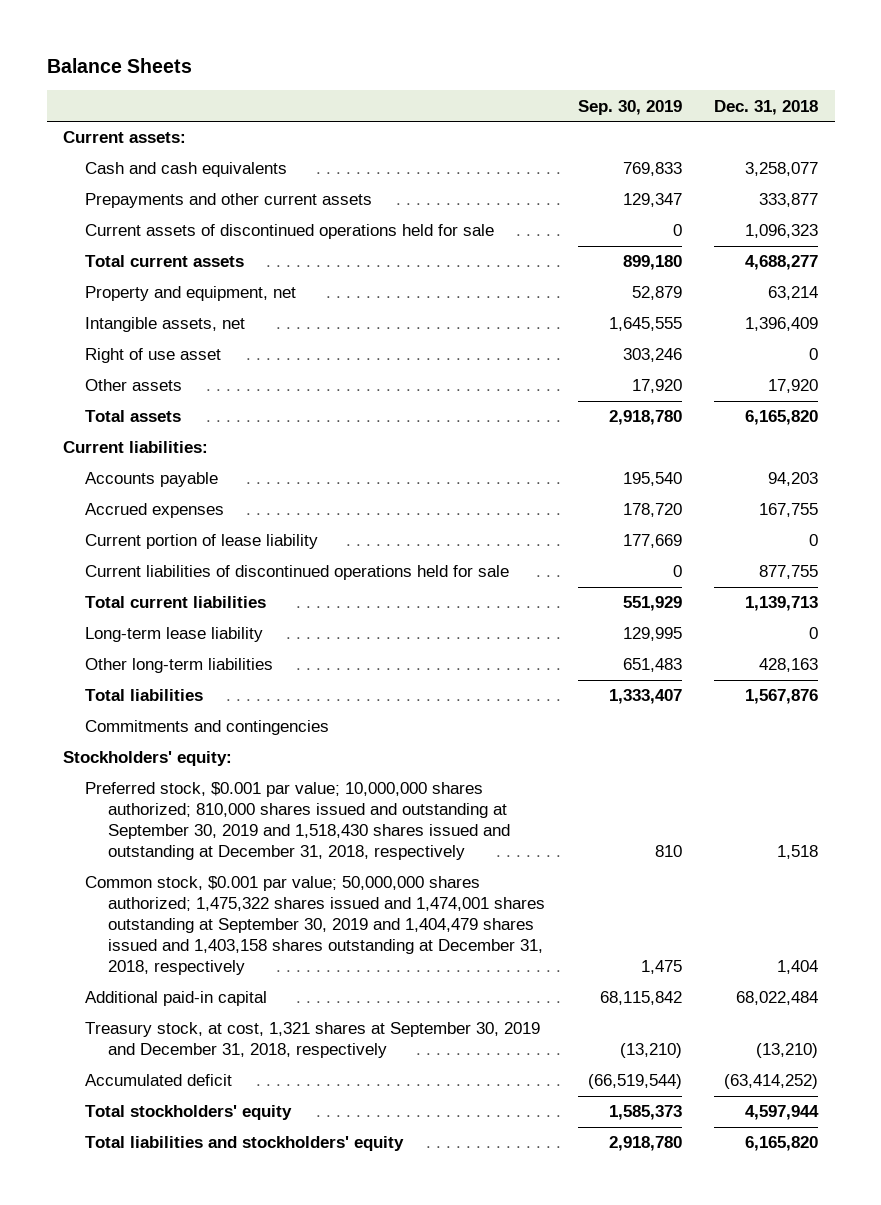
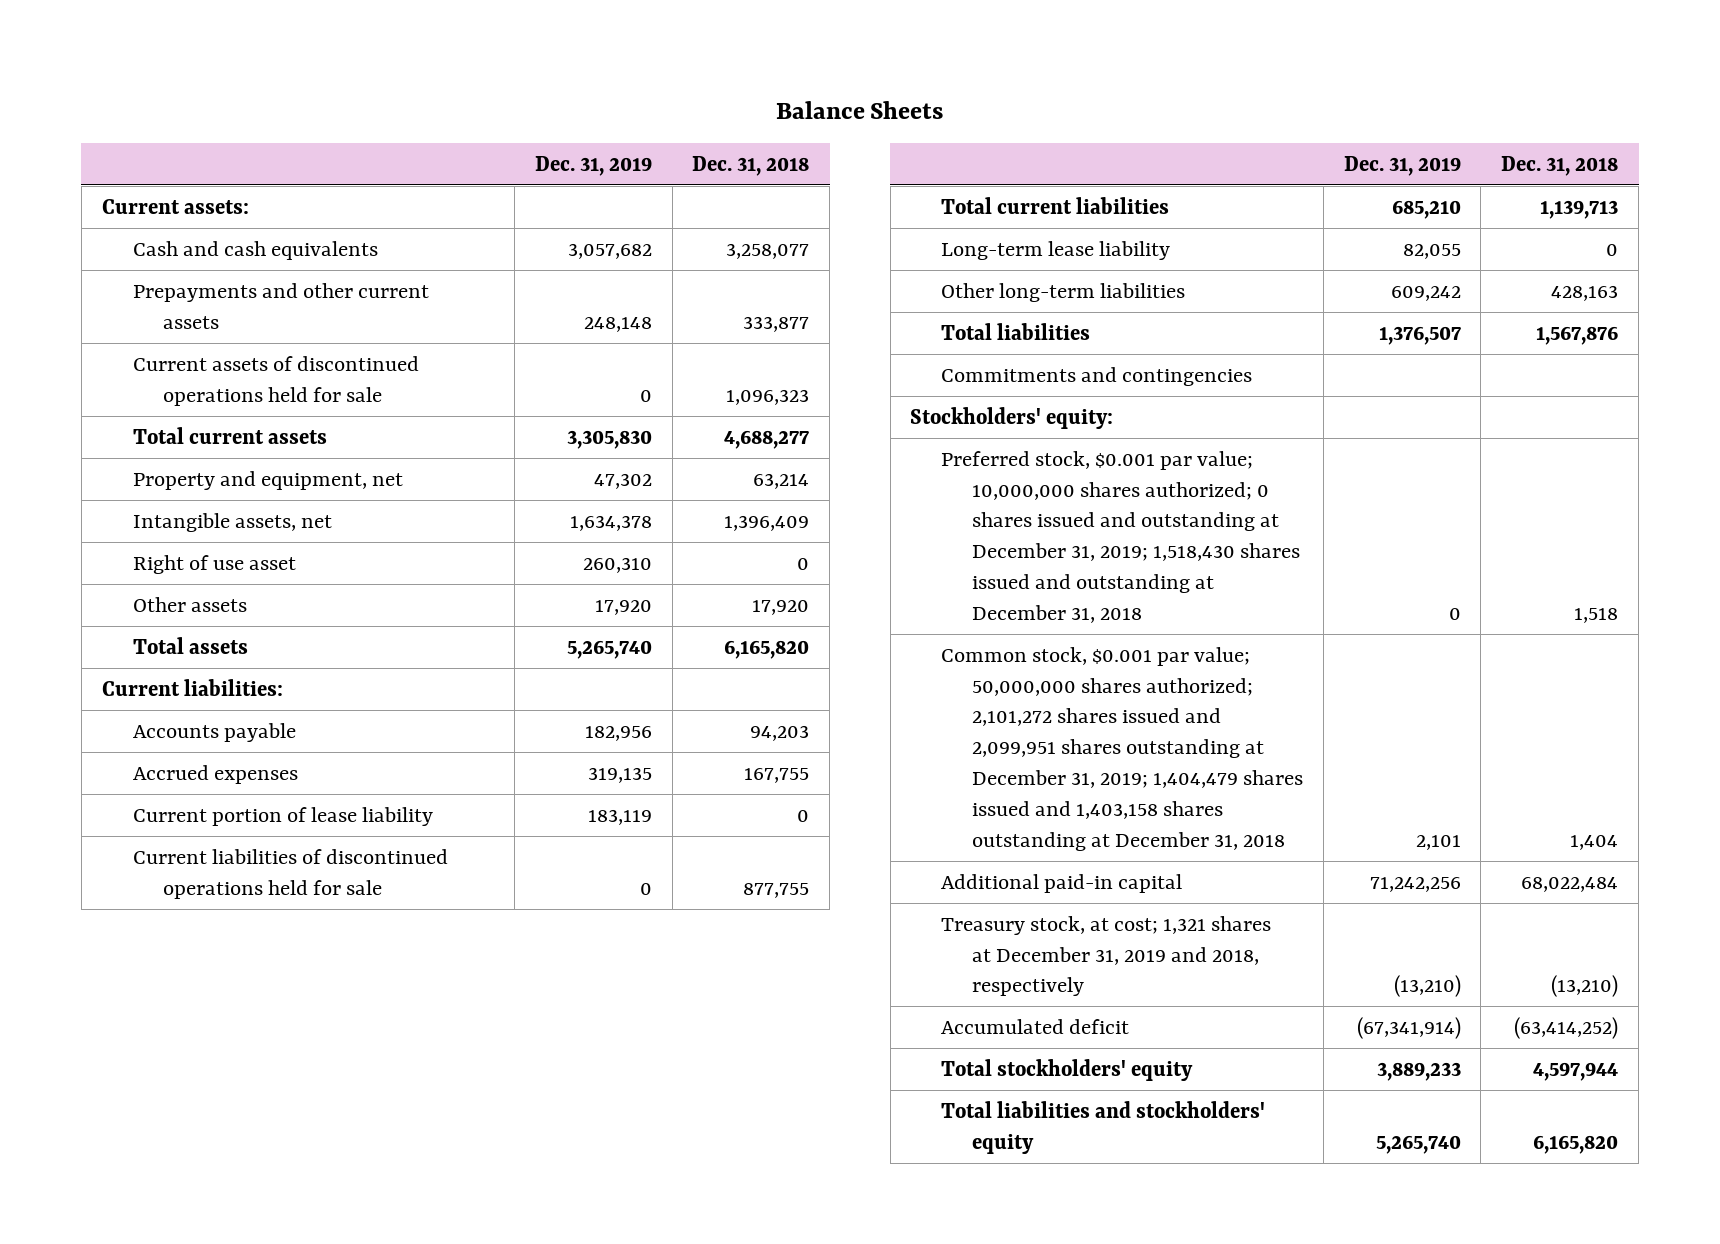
[577,99,682,115] Sep. 30, 2019 -> none
none -> [534,155,652,176] Dec. 31, 2019
[85,782,510,861] Preferred stock, $0.001 par value; 10,000,000 shares authorized; 810,000 shares issued and outstanding at September 30, 2019 and 1,518,430 shares issued and outstanding at December 31, 2018, respectively -> [941,450,1300,624] Preferred stock, $0.001 par value; 10,000,000 shares authorized; 0 shares issued and outstanding at December 31, 2019; 1,518,430 shares issued and outstanding at December 31, 2018
[85,876,545,976] Common stock, $0.001 par value; 50,000,000 shares authorized; 1,475,322 shares issued and 1,474,001 shares outstanding at September 30, 2019 and 1,404,479 shares issued and 1,403,158 shares outstanding at December 31, 2018, respectively -> [941,646,1303,852] Common stock, $0.001 par value; 50,000,000 shares authorized; 2,101,272 shares issued and 2,099,951 shares outstanding at December 31, 2019; 1,404,479 shares issued and 1,403,158 shares outstanding at December 31, 2018
[85,1022,541,1059] Treasury stock, at cost, 1,321 shares at September 30, 2019 and December 31, 2018, respectively -> [941,915,1272,997] Treasury stock, at cost; 1,321 shares at December 31, 2019 and 2018, respectively

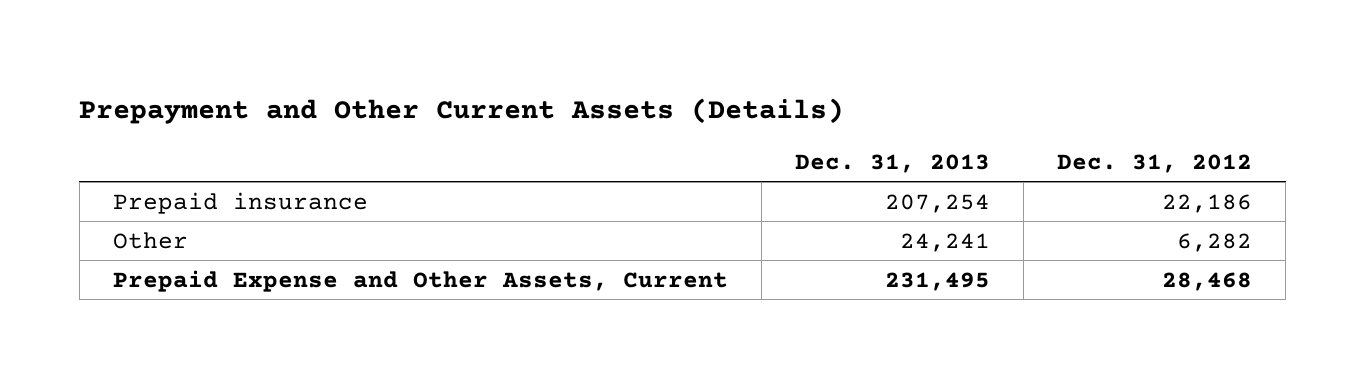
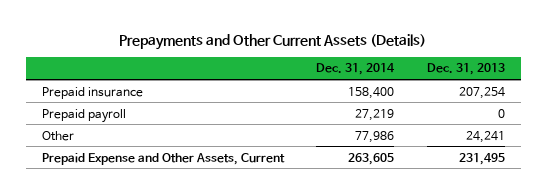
[79,97,845,124] Prepayment and Other Current Assets (Details) -> [119,33,427,50] Prepayments and Other Current Assets (Details)
[1057,153,1253,173] Dec. 31, 2012 -> none
none -> [316,63,396,76] Dec. 31, 2014
none -> [41,108,126,123] Prepaid payroll

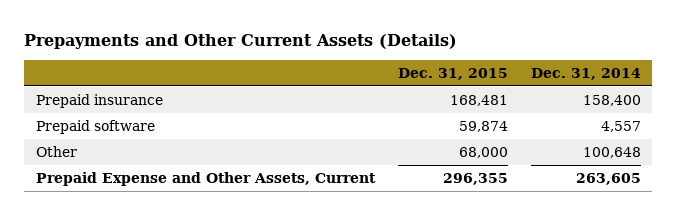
[426,63,505,76] Dec. 31, 2013 -> none
none -> [397,67,508,80] Dec. 31, 2015
[41,108,126,123] Prepaid payroll -> [35,120,155,135] Prepaid software
[355,108,395,121] 27,219 -> [600,121,641,133] 4,557
[355,130,395,143] 77,986 -> [582,147,641,159] 100,648

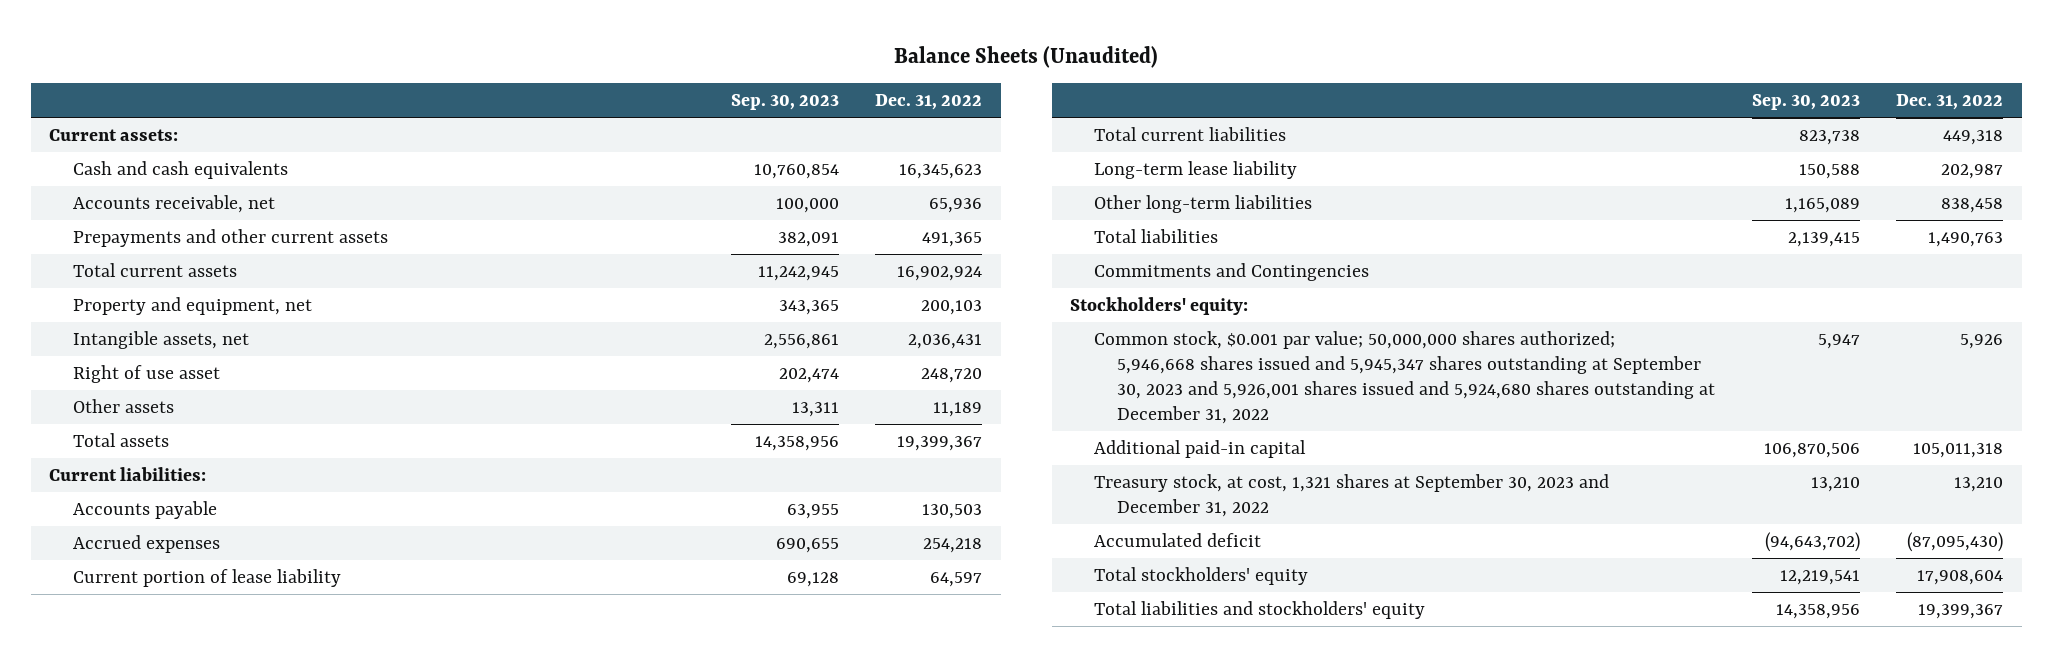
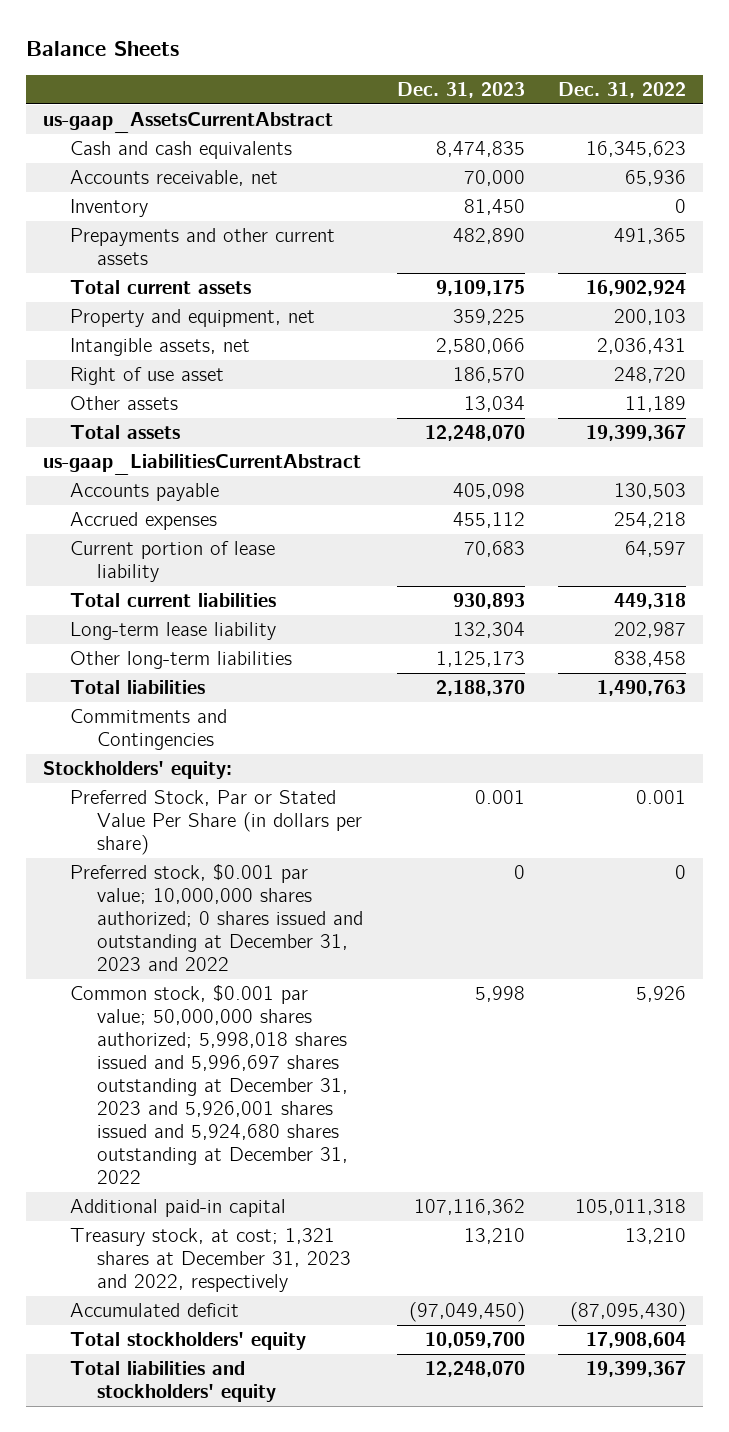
[894,45,1159,68] Balance Sheets (Unaudited) -> [26,40,180,56] Balance Sheets
[730,94,839,111] Sep. 30, 2023 -> none
none -> [396,82,525,99] Dec. 31, 2023
[49,128,179,141] Current assets: -> [42,111,333,133] us-gaap_AssetsCurrentAbstract
none -> [69,198,148,217] Inventory
[49,466,207,481] Current liabilities: -> [42,453,361,475] us-gaap_LiabilitiesCurrentAbstract
none -> [69,789,362,856] Preferred Stock, Par or Stated Value Per Share (in dollars per share)
none -> [69,863,363,972] Preferred stock, $0.001 par value; 10,000,000 shares authorized; 0 shares issued and outstanding at December 31, 2023 and 2022
[1093,330,1716,424] Common stock, $0.001 par value; 50,000,000 shares authorized; 5,946,668 shares issued and 5,945,347 shares outstanding at September 30, 2023 and 5,926,001 shares issued and 5,924,680 shares outstanding at December 31, 2022 -> [69,984,348,1185] Common stock, $0.001 par value; 50,000,000 shares authorized; 5,998,018 shares issued and 5,996,697 shares outstanding at December 31, 2023 and 5,926,001 shares issued and 5,924,680 shares outstanding at December 31, 2022
[1093,473,1609,517] Treasury stock, at cost, 1,321 shares at September 30, 2023 and December 31, 2022 -> [69,1227,351,1293] Treasury stock, at cost; 1,321 shares at December 31, 2023 and 2022, respectively

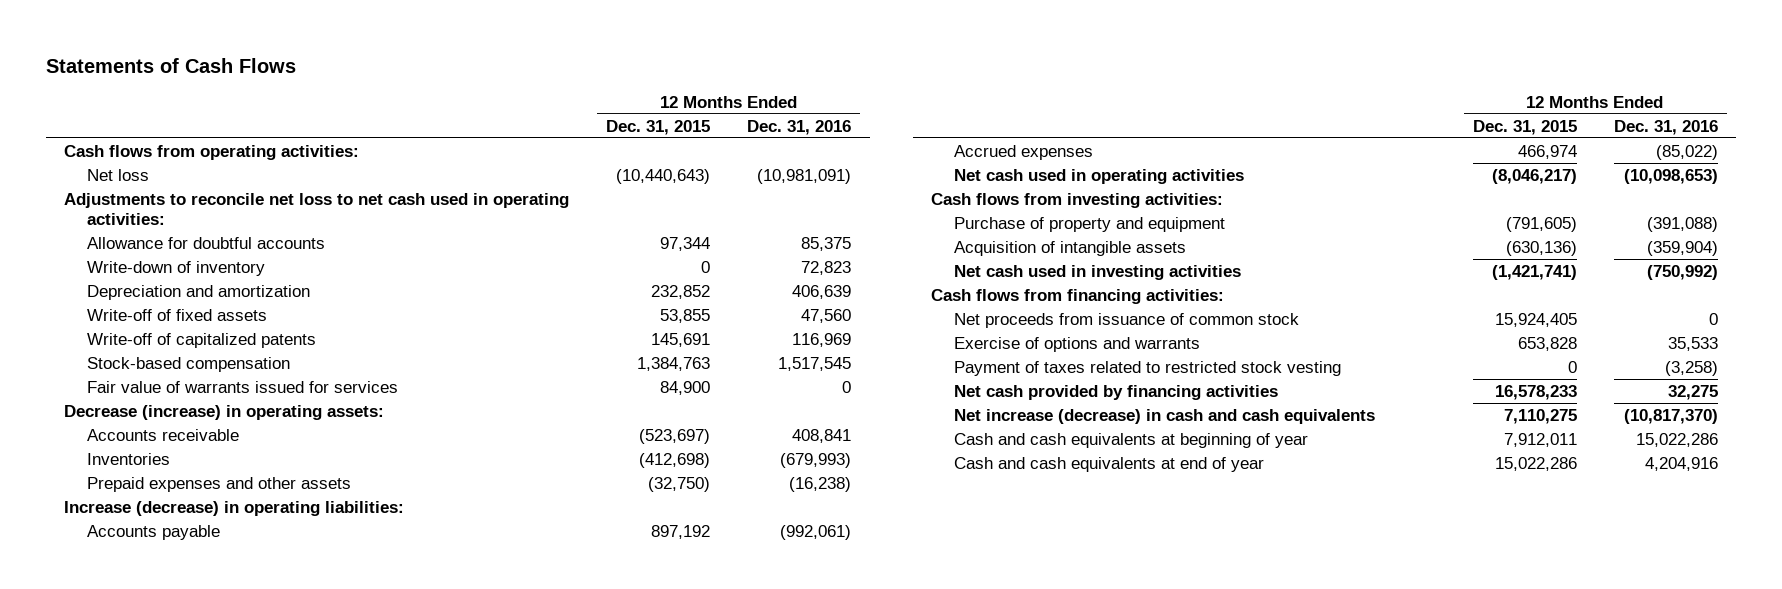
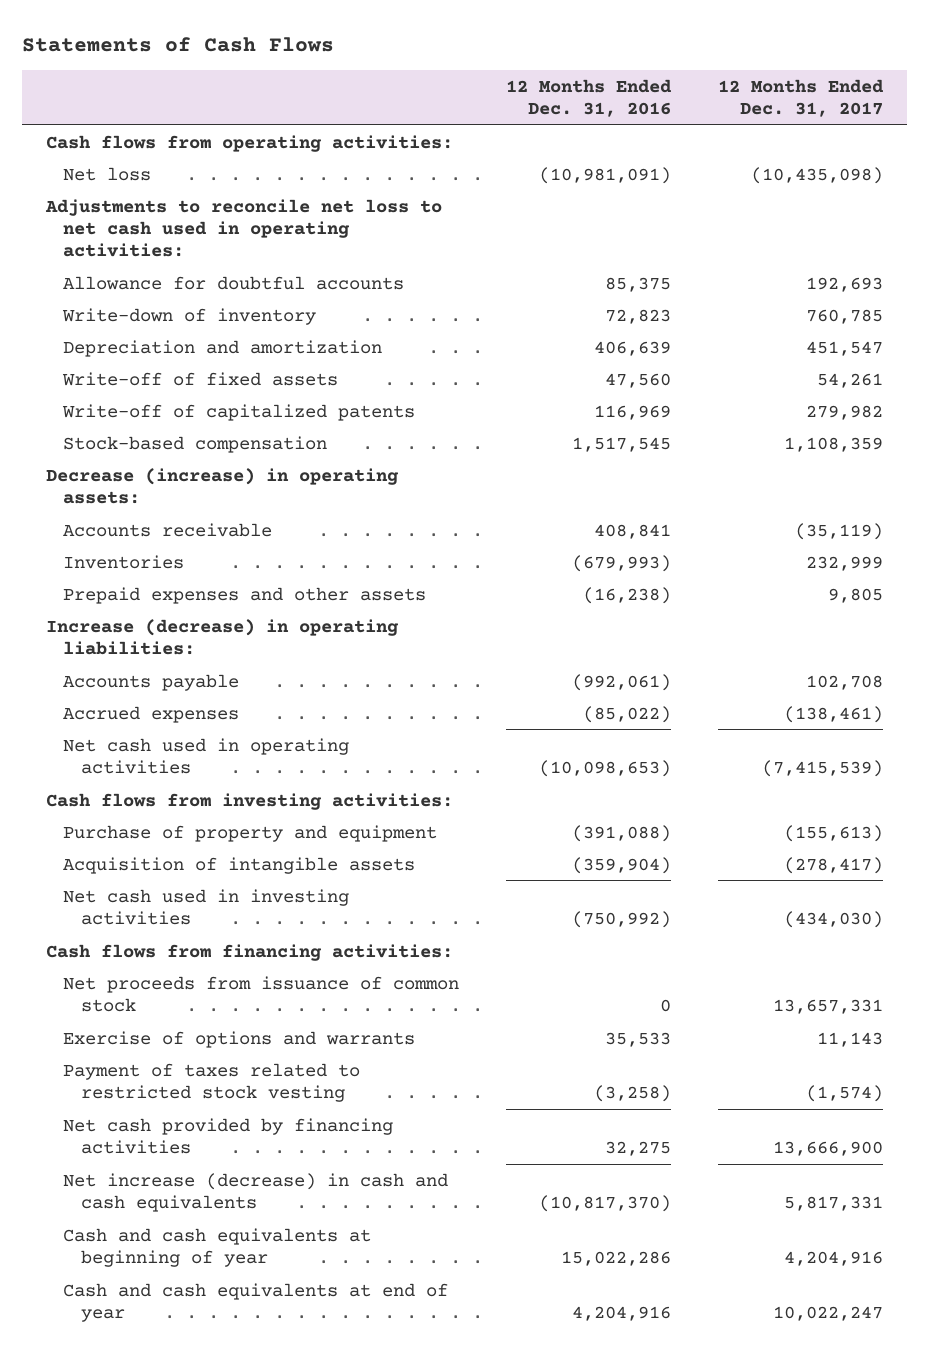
[606,119,711,135] Dec. 31, 2015 -> none
none -> [718,78,885,118] 12 Months Ended Dec. 31, 2017
[87,380,399,393] Fair value of warrants issued for services -> none

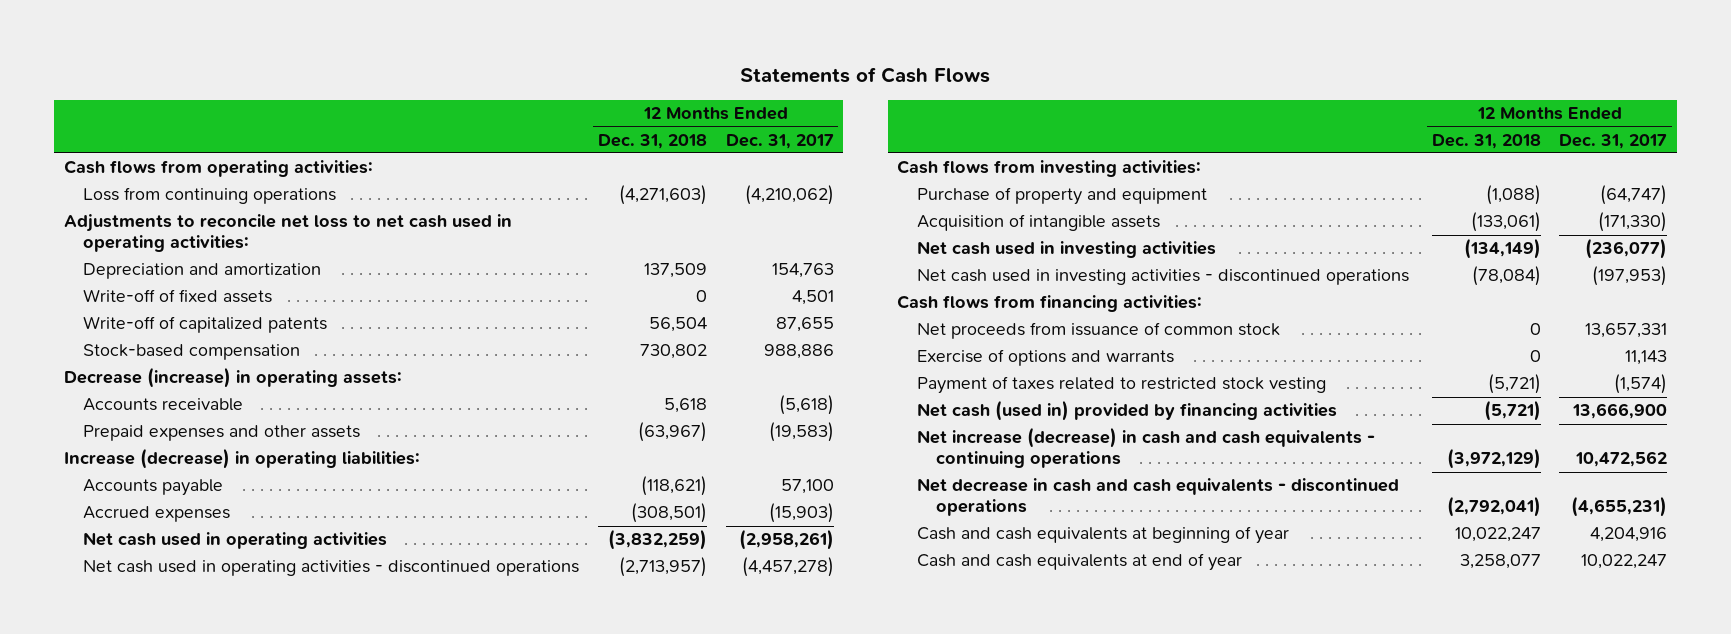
[506,78,673,118] 12 Months Ended Dec. 31, 2016 -> none
none -> [597,133,707,149] Dec. 31, 2018
[63,166,152,181] Net loss -> none
none -> [82,187,336,205] Loss from continuing operations
[63,275,405,290] Allowance for doubtful accounts -> none
[62,307,317,325] Write-down of inventory -> none
[806,340,884,356] 451,547 -> [771,263,834,279] 154,763
[817,372,884,388] 54,261 -> [791,290,834,306] 4,501
[806,404,884,420] 279,982 -> [775,317,834,333] 87,655
[784,436,884,452] 1,108,359 -> [763,344,834,360] 988,886
[63,554,185,569] Inventories -> none
[795,522,884,540] (35,119) -> [778,395,834,416] (5,618)
[828,587,884,603] 9,805 -> [768,422,834,443] (19,583)
[806,674,884,690] 102,708 -> [780,479,834,495] 57,100
[784,705,884,723] (138,461) -> [768,503,834,524] (15,903)
[762,759,884,777] (7,415,539) -> [738,529,834,551] (2,958,261)
none -> [82,560,579,577] Net cash used in operating activities - discontinued operations
[784,824,884,842] (155,613) -> [1600,185,1668,206] (64,747)
[784,856,884,874] (278,417) -> [1598,212,1668,233] (171,330)
[784,910,884,928] (434,030) -> [1585,238,1668,260] (236,077)
none -> [916,269,1409,286] Net cash used in investing activities - discontinued operations
[63,1117,394,1154] Net cash provided by financing activities -> [916,400,1337,422] Net cash (used in) provided by financing activities
[63,1172,449,1212] Net increase (decrease) in cash and cash equivalents -> [916,427,1375,469] Net increase (decrease) in cash and cash equivalents - continuing operations
[784,1195,884,1211] 5,817,331 -> [1575,451,1668,468] 10,472,562
none -> [916,478,1399,517] Net decrease in cash and cash equivalents - discontinued operations

